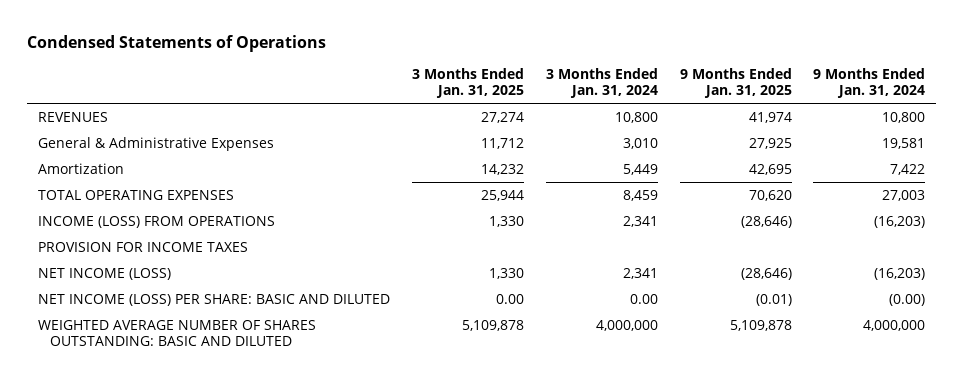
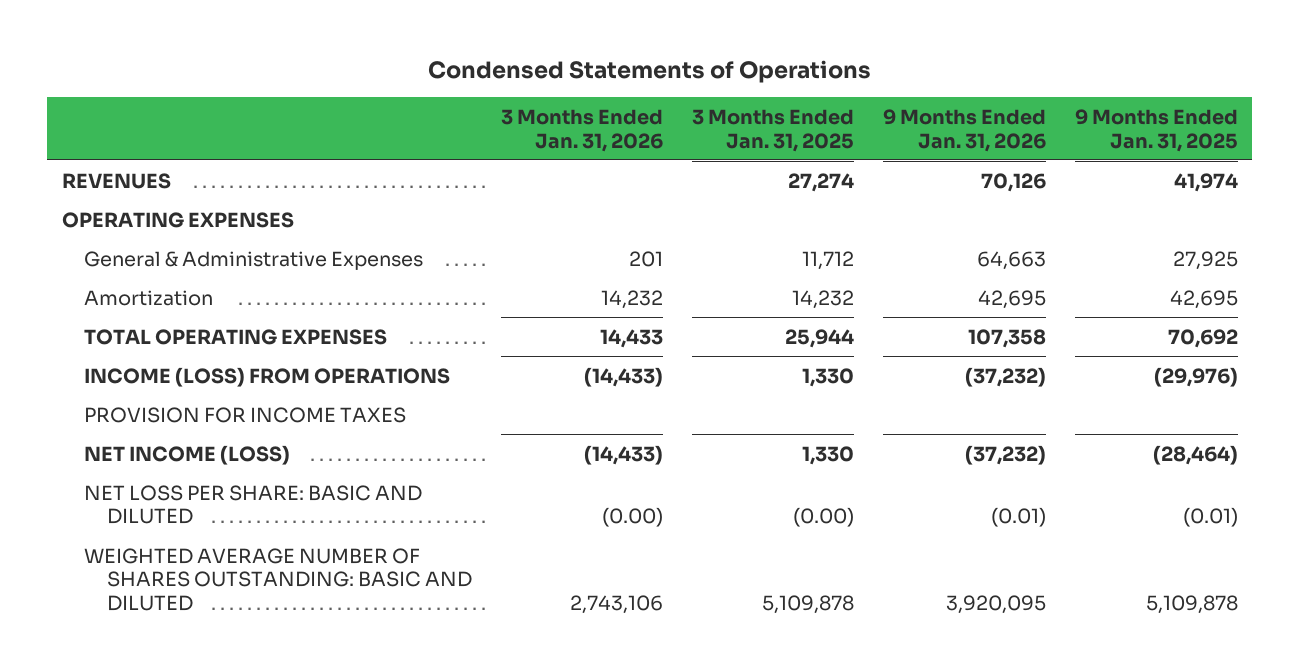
[545,67,658,99] 3 Months Ended Jan. 31, 2024 -> none
[813,67,926,99] 9 Months Ended Jan. 31, 2024 -> none
none -> [500,108,663,152] 3 Months Ended Jan. 31, 2026
none -> [882,108,1046,152] 9 Months Ended Jan. 31, 2026
none -> [61,211,294,228] OPERATING EXPENSES
[748,189,792,201] 70,620 -> [1167,328,1238,348] 70,692
[740,215,792,228] (28,646) -> [1153,366,1238,387] (29,976)
[740,267,792,280] (28,646) -> [1152,444,1238,465] (28,464)
[38,293,391,306] NET INCOME (LOSS) PER SHARE: BASIC AND DILUTED -> [84,484,423,525] NET LOSS PER SHARE: BASIC AND DILUTED
[495,293,524,304] 0.00 -> [792,507,854,528] (0.00)

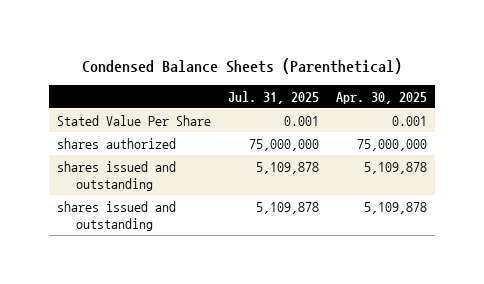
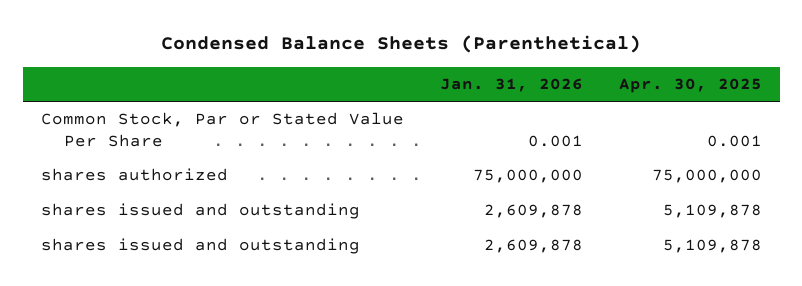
[227,90,319,104] Jul. 31, 2025 -> none
none -> [439,78,583,93] Jan. 31, 2026
[57,115,212,127] Stated Value Per Share -> [40,112,404,148] Common Stock, Par or Stated Value Per Share

